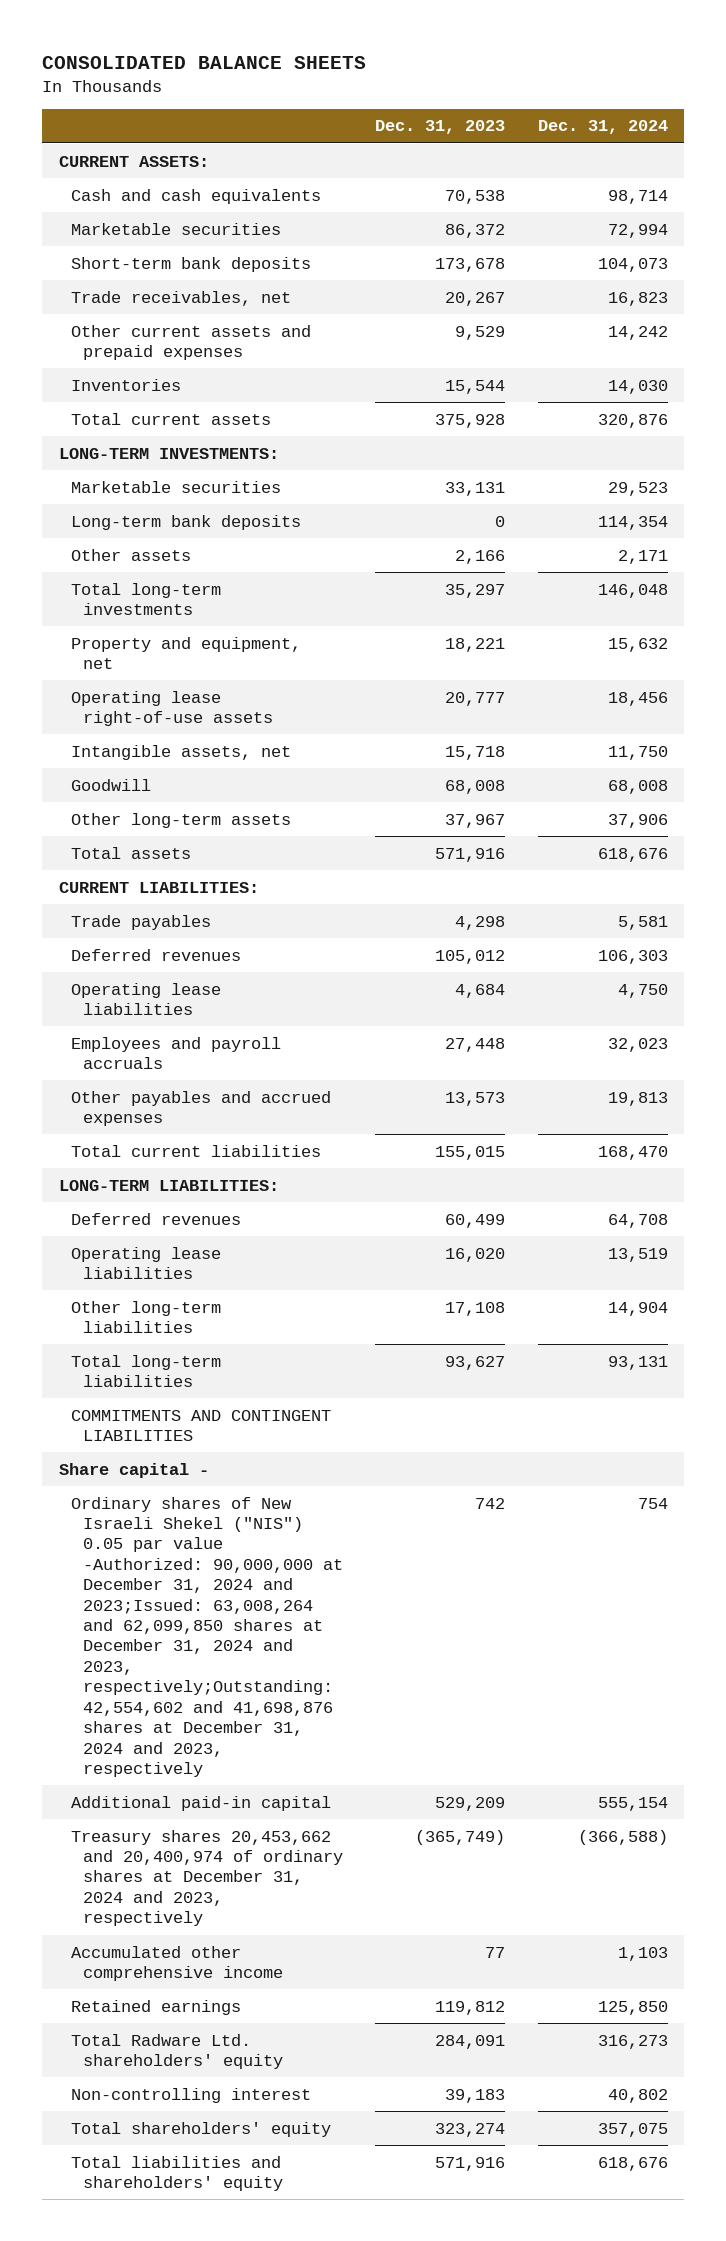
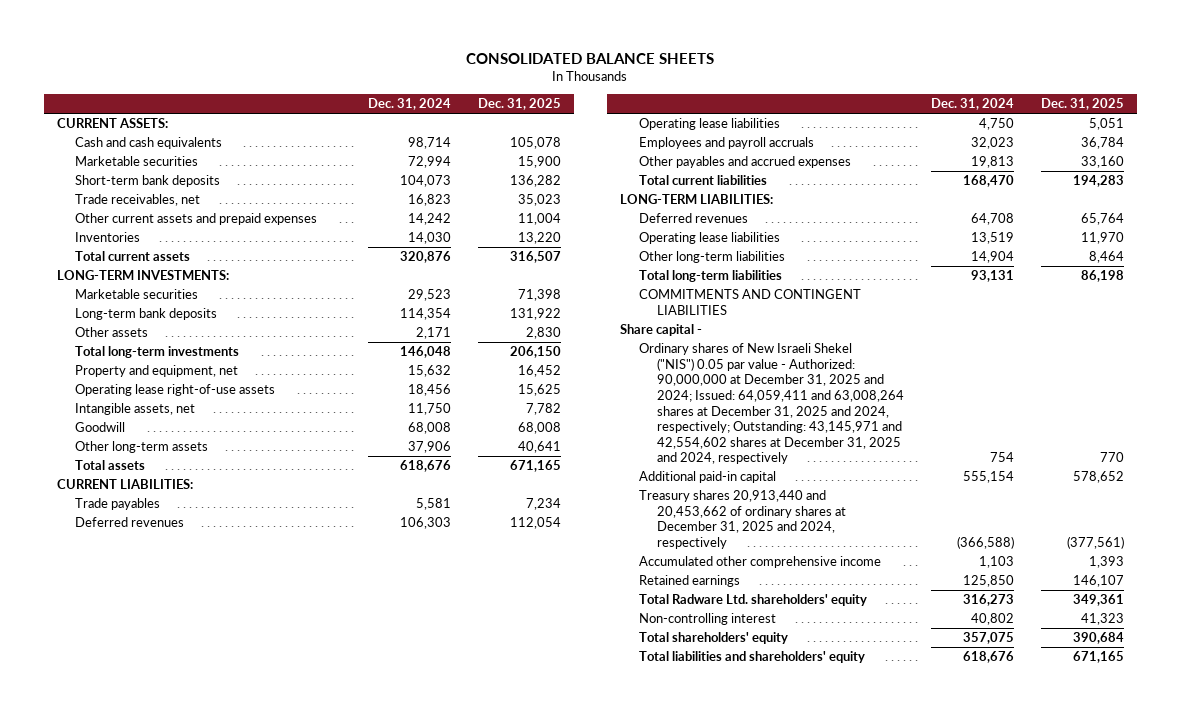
[375,120,506,135] Dec. 31, 2023 -> none
none -> [477,98,561,111] Dec. 31, 2025
[70,1496,343,1778] Ordinary shares of New Israeli Shekel ("NIS") 0.05 par value -Authorized: 90,000,000 at December 31, 2024 and 2023;Issued: 63,008,264 and 62,099,850 shares at December 31, 2024 and 2023, respectively;Outstanding: 42,554,602 and 41,698,876 shares at December 31, 2024 and 2023, respectively -> [638,343,905,465] Ordinary shares of New Israeli Shekel ("NIS") 0.05 par value - Authorized: 90,000,000 at December 31, 2025 and 2024; Issued: 64,059,411 and 63,008,264 shares at December 31, 2025 and 2024, respectively; Outstanding: 43,145,971 and 42,554,602 shares at December 31, 2025 and 2024, respectively
[70,1829,343,1927] Treasury shares 20,453,662 and 20,400,974 of ordinary shares at December 31, 2024 and 2023, respectively -> [638,490,847,550] Treasury shares 20,913,440 and 20,453,662 of ordinary shares at December 31, 2025 and 2024, respectively

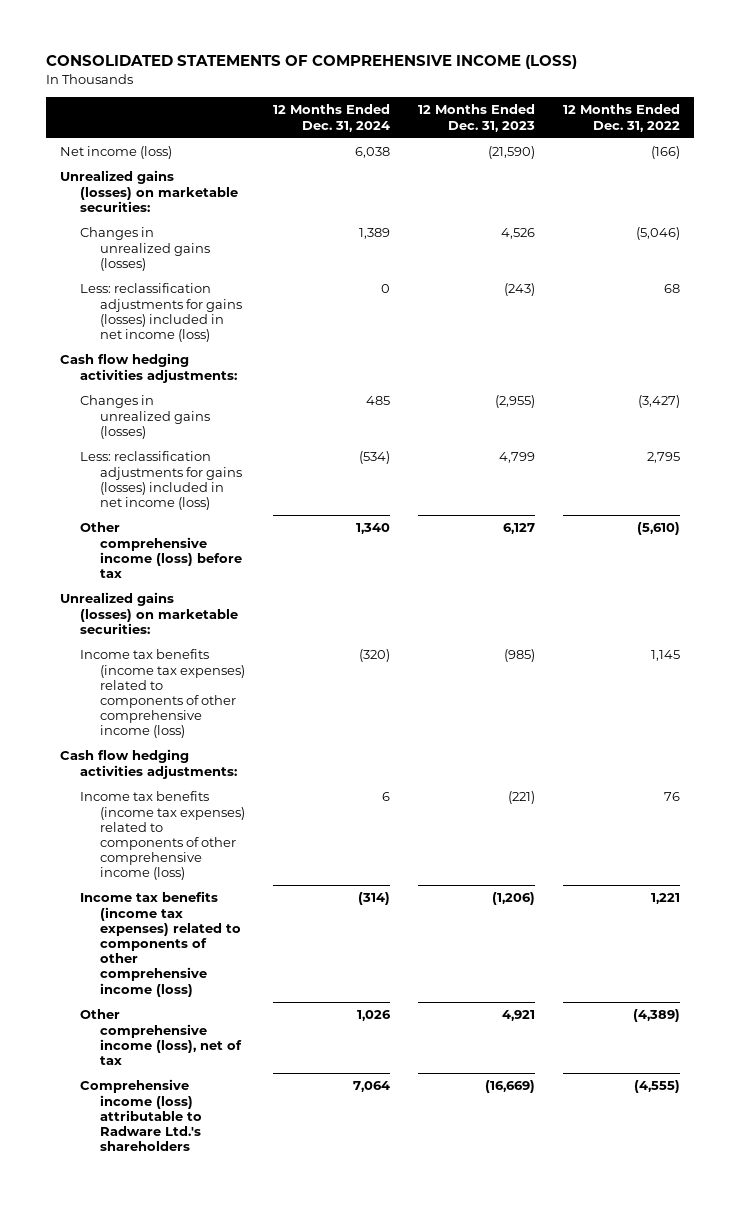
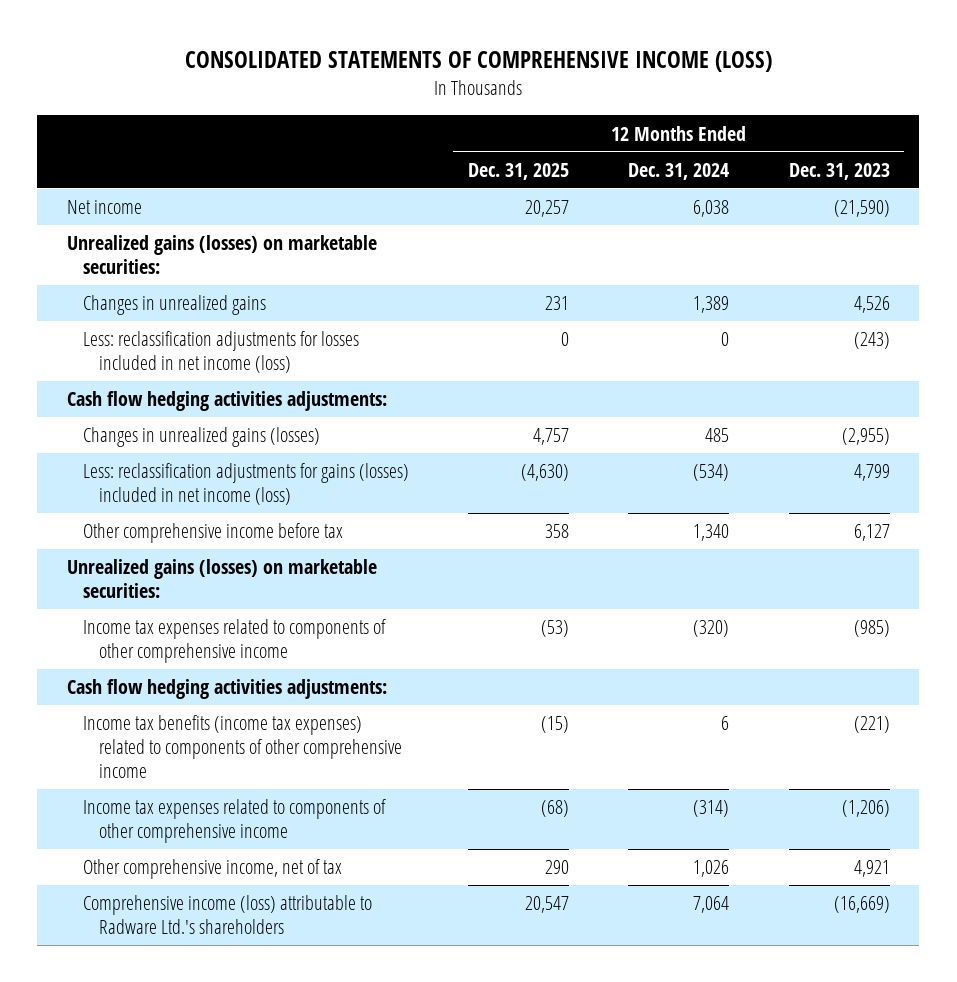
[563,104,681,132] 12 Months Ended Dec. 31, 2022 -> none
none -> [468,162,570,180] Dec. 31, 2025
[59,146,172,160] Net income (loss) -> [67,200,143,215] Net income
[79,227,210,271] Changes in unrealized gains (losses) -> [82,295,266,316] Changes in unrealized gains
[79,283,242,342] Less: reclassification adjustments for gains (losses) included in net income (loss) -> [82,331,359,373] Less: reclassification adjustments for losses included in net income (loss)
[79,522,242,578] Other comprehensive income (loss) before tax -> [82,523,343,544] Other comprehensive income before tax
[79,649,245,739] Income tax benefits (income tax expenses) related to components of other comprehensive income (loss) -> [82,619,386,663] Income tax expenses related to components of other comprehensive income
[79,791,245,881] Income tax benefits (income tax expenses) related to components of other comprehensive income (loss) -> [82,715,402,778] Income tax benefits (income tax expenses) related to components of other comprehensive income
[79,891,241,997] Income tax benefits (income tax expenses) related to components of other comprehensive income (loss) -> [82,799,386,843] Income tax expenses related to components of other comprehensive income
[79,1009,242,1065] Other comprehensive income (loss), net of tax -> [82,859,342,880] Other comprehensive income, net of tax

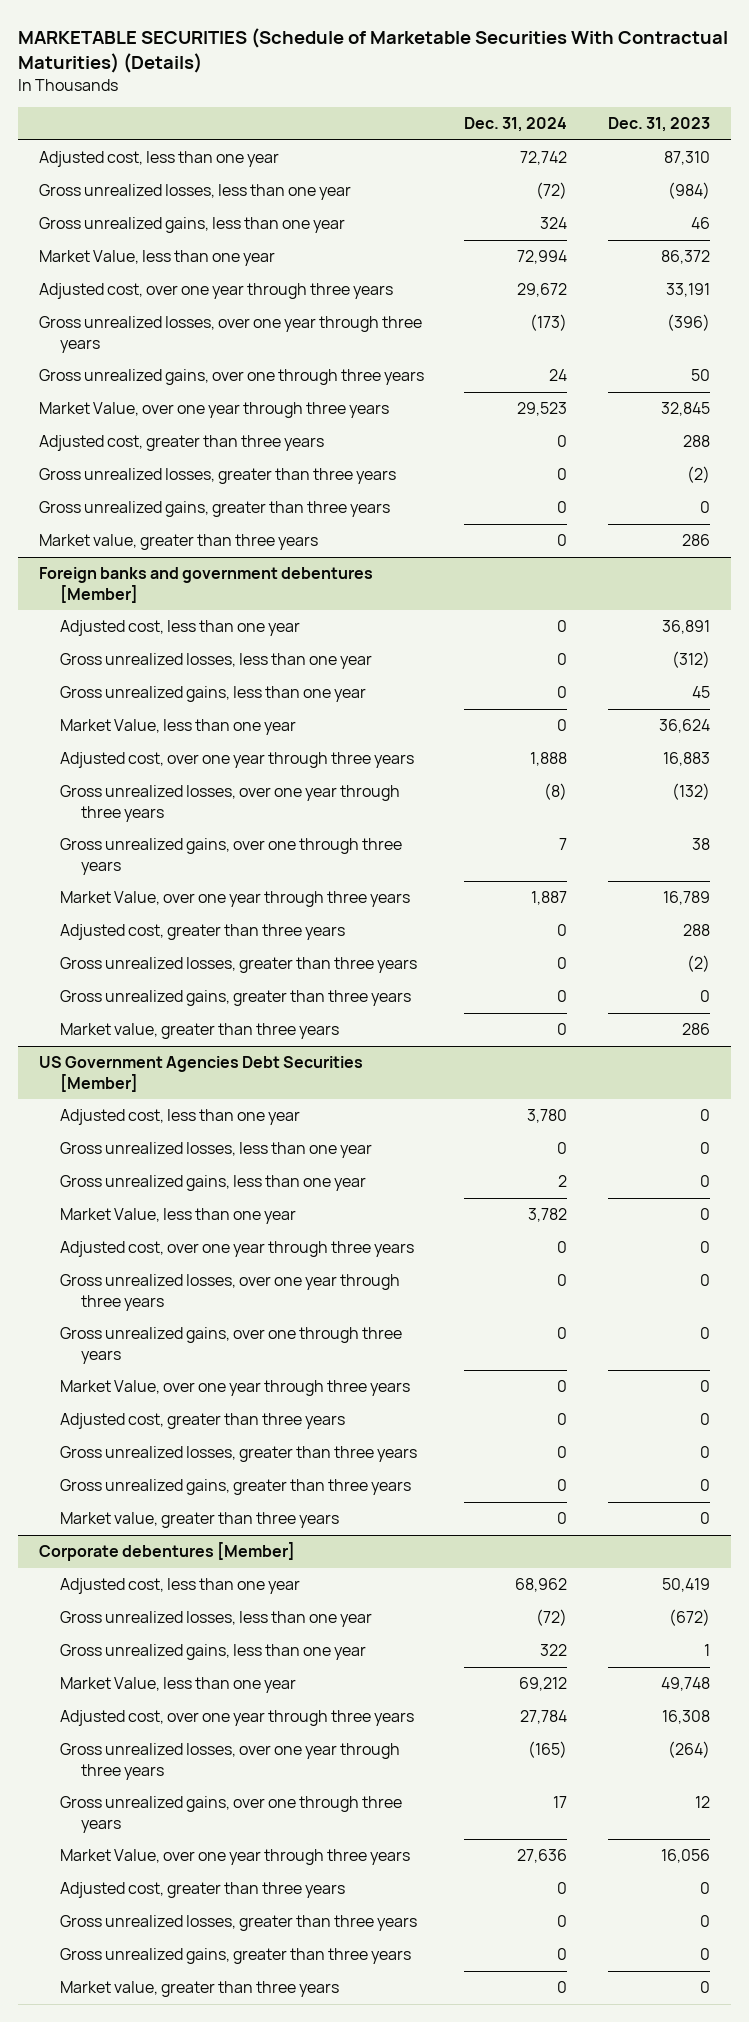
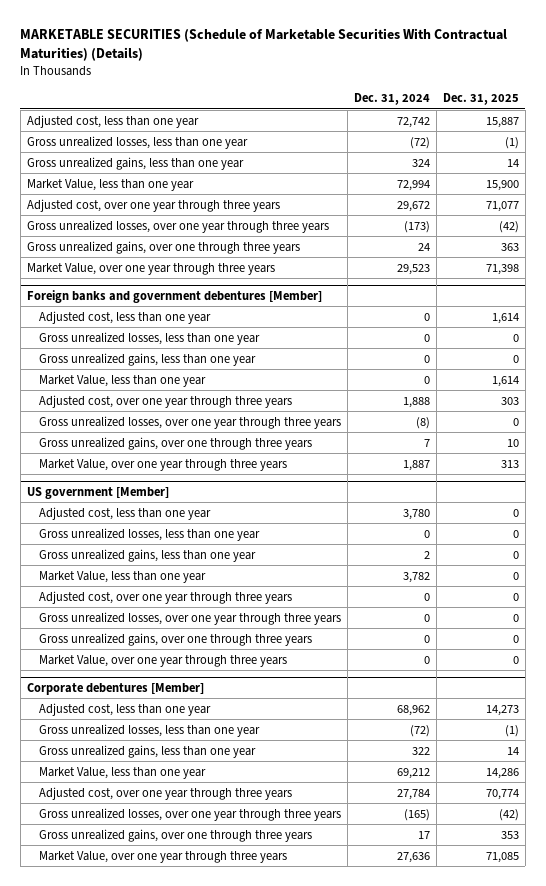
[608,117,711,133] Dec. 31, 2023 -> none
none -> [442,92,519,105] Dec. 31, 2025
[38,435,324,452] Adjusted cost, greater than three years -> none
[38,468,396,485] Gross unrealized losses, greater than three years -> none
[38,501,390,518] Gross unrealized gains, greater than three years -> none
[38,534,318,551] Market value, greater than three years -> none
[59,924,345,941] Adjusted cost, greater than three years -> none
[59,957,417,974] Gross unrealized losses, greater than three years -> none
[59,990,411,1007] Gross unrealized gains, greater than three years -> none
[59,1023,339,1040] Market value, greater than three years -> none
[38,1056,363,1092] US Government Agencies Debt Securities [Member] -> [26,486,169,499] US government [Member]
[59,1413,345,1430] Adjusted cost, greater than three years -> none
[59,1446,417,1463] Gross unrealized losses, greater than three years -> none
[59,1479,411,1496] Gross unrealized gains, greater than three years -> none
[59,1512,339,1529] Market value, greater than three years -> none
[59,1882,345,1899] Adjusted cost, greater than three years -> none
[59,1915,417,1932] Gross unrealized losses, greater than three years -> none
[59,1948,411,1965] Gross unrealized gains, greater than three years -> none
[59,1981,339,1998] Market value, greater than three years -> none

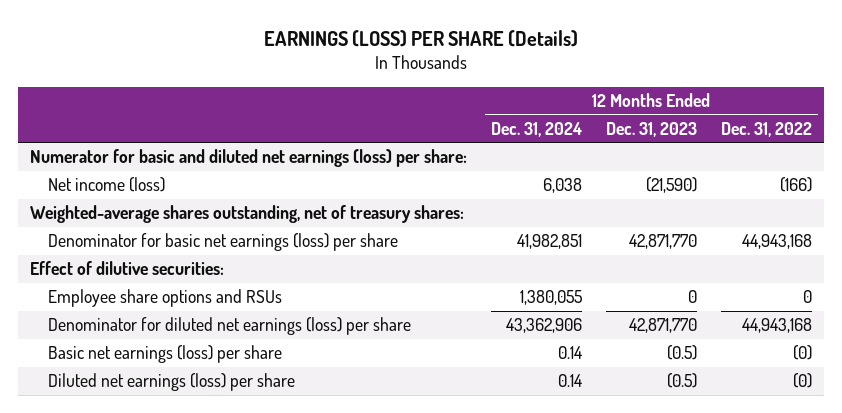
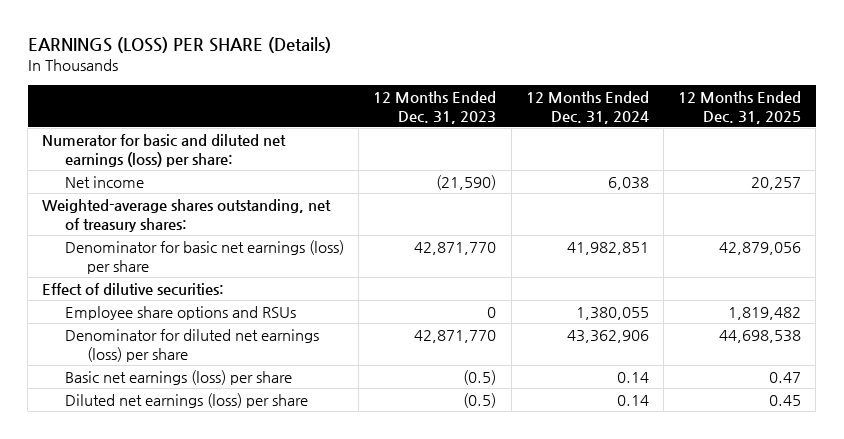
[720,121,812,137] Dec. 31, 2022 -> none
none -> [678,90,802,124] 12 Months Ended Dec. 31, 2025
[47,177,165,193] Net income (loss) -> [64,175,144,188] Net income

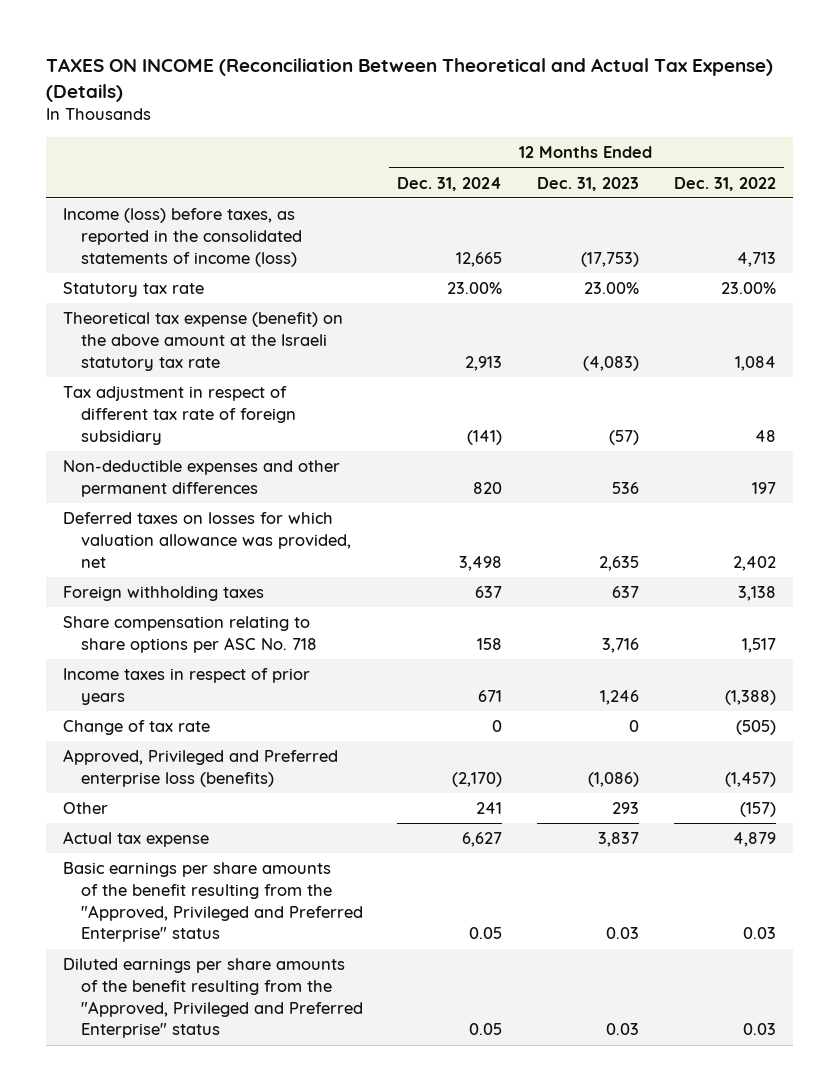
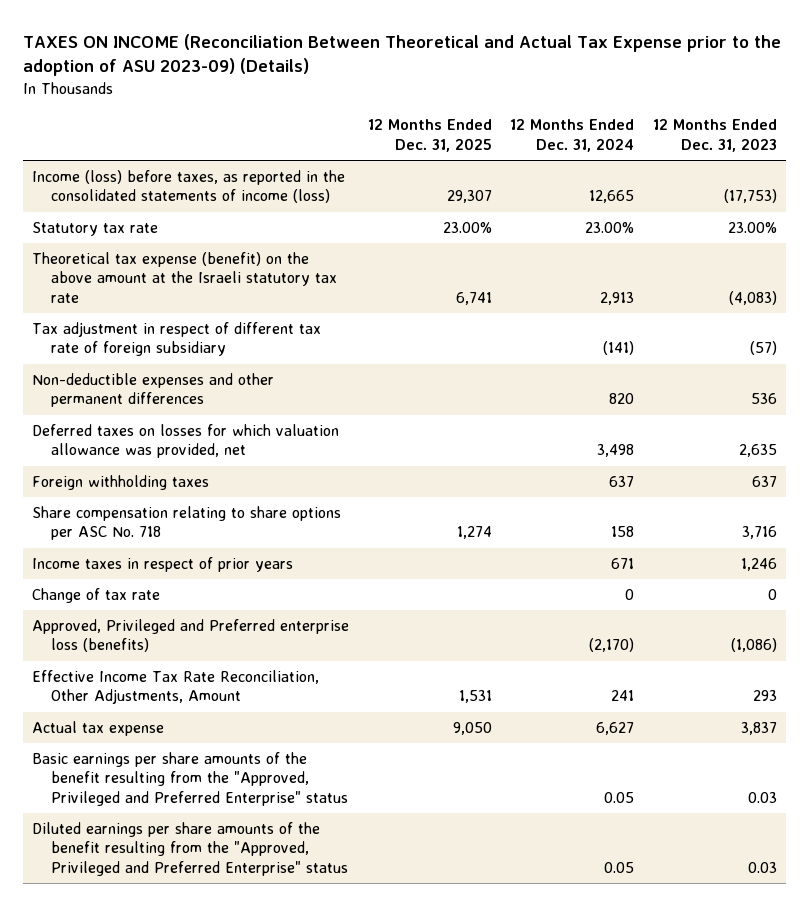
[45,57,773,102] TAXES ON INCOME (Reconciliation Between Theoretical and Actual Tax Expense) (Details) -> [23,33,782,77] TAXES ON INCOME (Reconciliation Between Theoretical and Actual Tax Expense prior to the adoption of ASU 2023-09) (Details)
[673,176,776,191] Dec. 31, 2022 -> none
none -> [367,119,492,152] 12 Months Ended Dec. 31, 2025
[63,802,109,815] Other -> [32,669,320,705] Effective Income Tax Rate Reconciliation, Other Adjustments, Amount

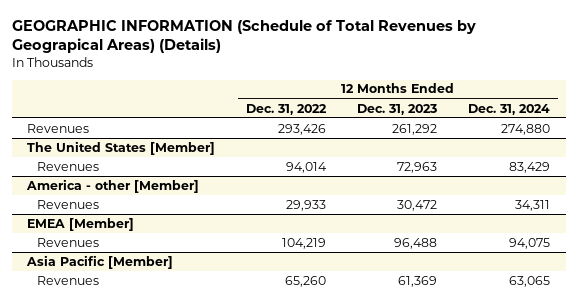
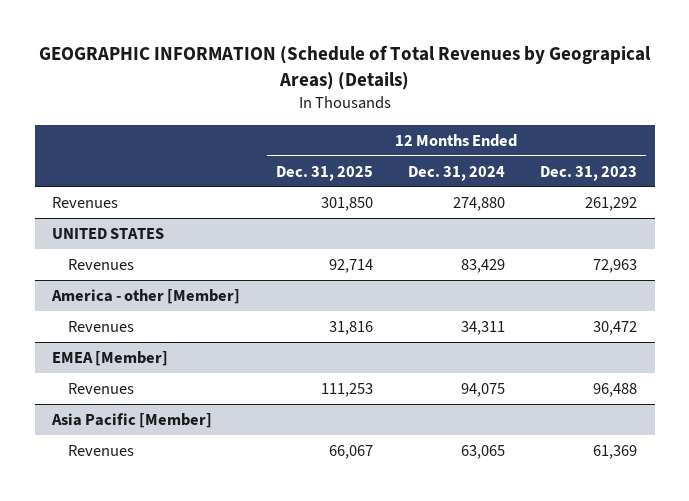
[246,103,328,115] Dec. 31, 2022 -> none
none -> [275,165,373,181] Dec. 31, 2025
[27,140,216,155] The United States [Member] -> [52,227,165,239] UNITED STATES

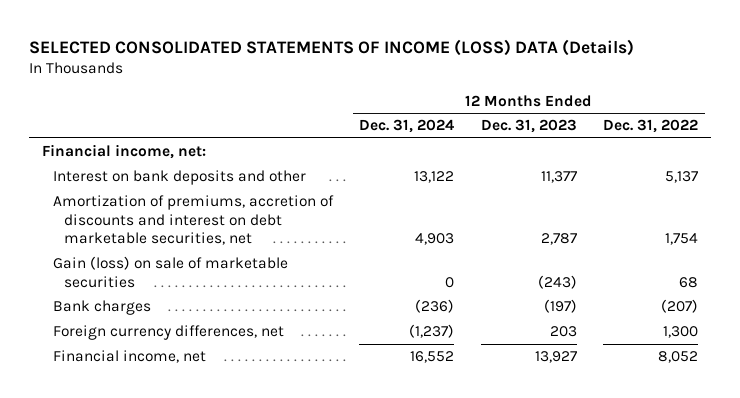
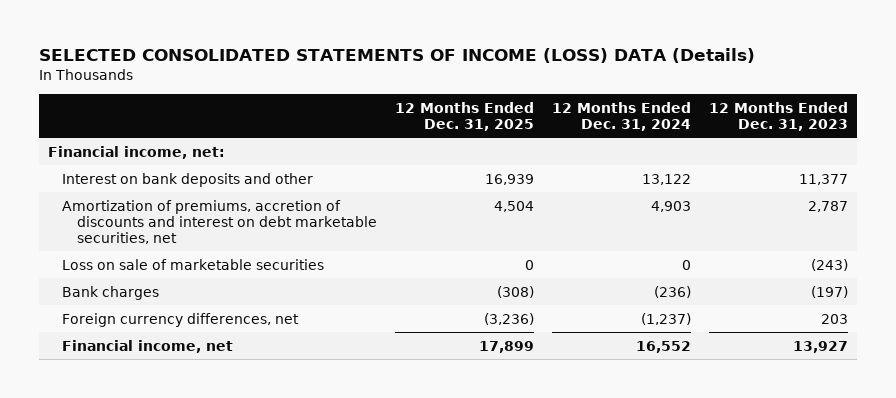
[603,119,699,134] Dec. 31, 2022 -> none
none -> [395,101,535,131] 12 Months Ended Dec. 31, 2025
[52,256,288,288] Gain (loss) on sale of marketable securities -> [62,258,325,270] Loss on sale of marketable securities

